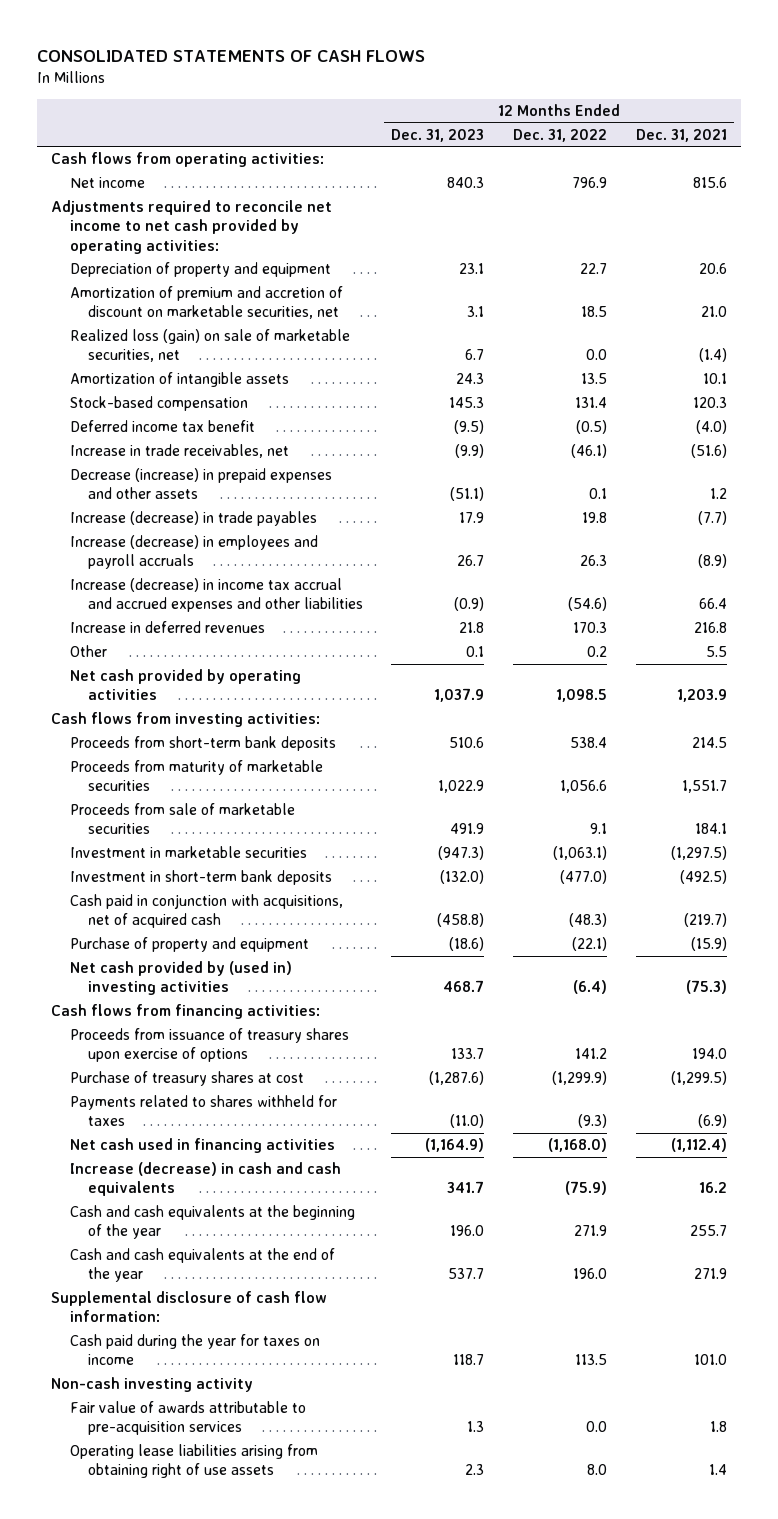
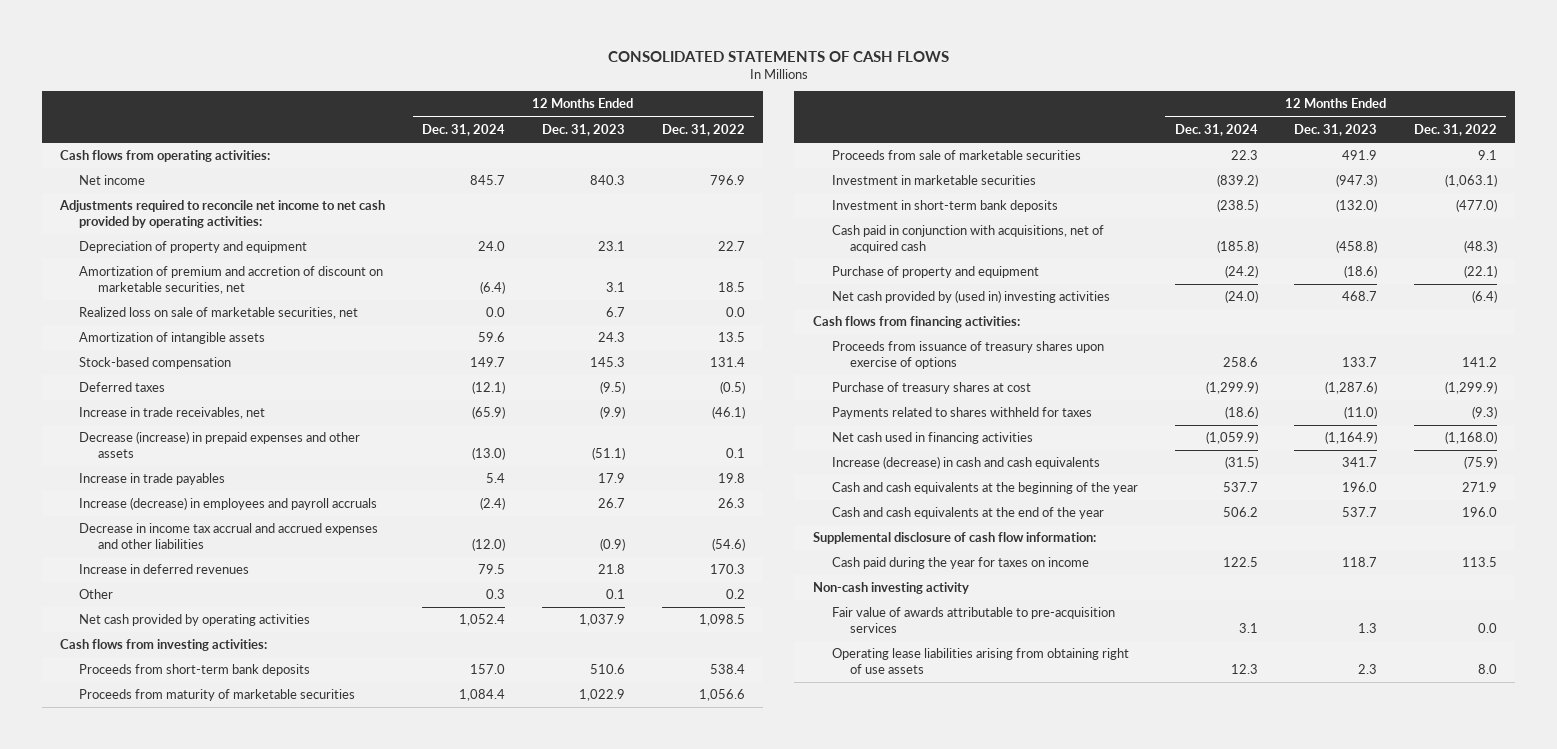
[635,128,727,142] Dec. 31, 2021 -> none
none -> [422,123,506,136] Dec. 31, 2024
[69,329,350,363] Realized loss (gain) on sale of marketable securities, net -> [78,307,358,320] Realized loss on sale of marketable securities, net
[69,420,255,433] Deferred income tax benefit -> [78,382,165,393] Deferred taxes
[69,511,317,527] Increase (decrease) in trade payables -> [78,473,225,486] Increase in trade payables
[69,578,363,613] Increase (decrease) in income tax accrual and accrued expenses and other liabilities -> [78,523,378,550] Decrease in income tax accrual and accrued expenses and other liabilities

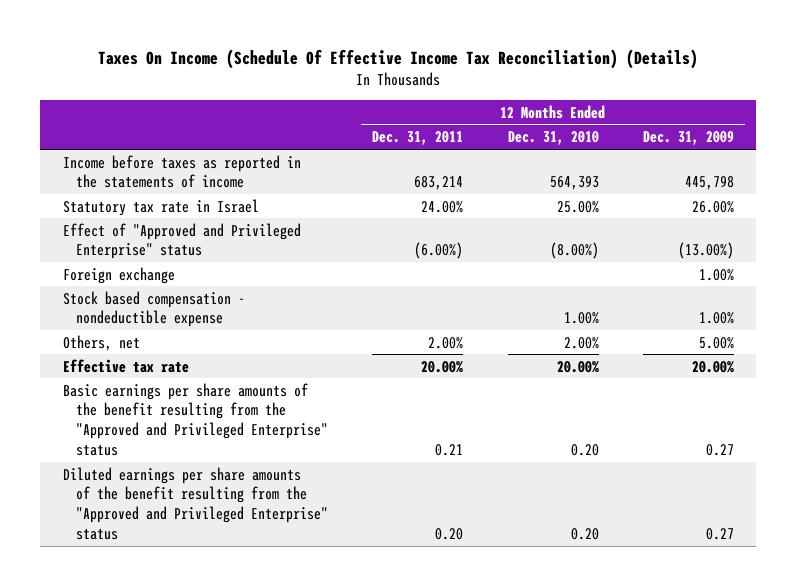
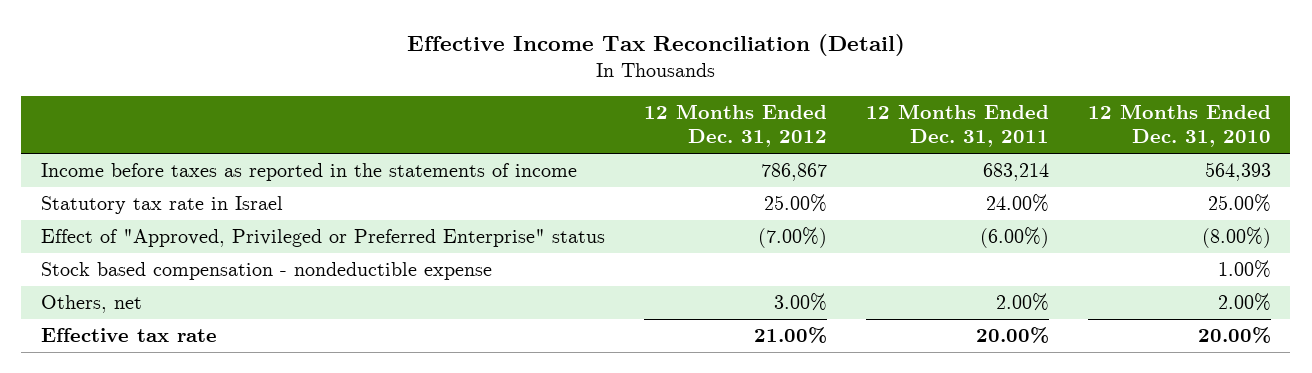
[98,49,699,70] Taxes On Income (Schedule Of Effective Income Tax Reconciliation) (Details) -> [406,34,905,57] Effective Income Tax Reconciliation (Detail)
[642,131,734,146] Dec. 31, 2009 -> none
none -> [643,104,827,148] 12 Months Ended Dec. 31, 2012
[62,266,175,284] Foreign exchange -> none
[62,222,301,260] Effect of "Approved and Privileged Enterprise" status -> [40,229,605,248] Effect of "Approved, Privileged or Preferred Enterprise" status
[62,382,328,456] Basic earnings per share amounts of the benefit resulting from the "Approved and Privileged Enterprise" status -> none
[62,466,328,540] Diluted earnings per share amounts of the benefit resulting from the "Approved and Privileged Enterprise" status -> none

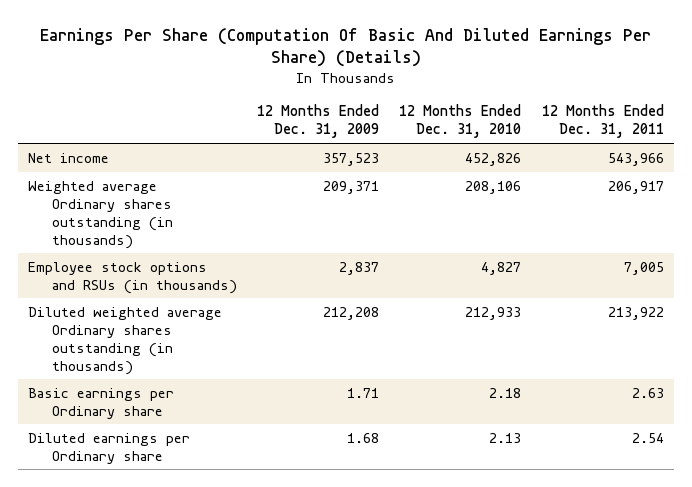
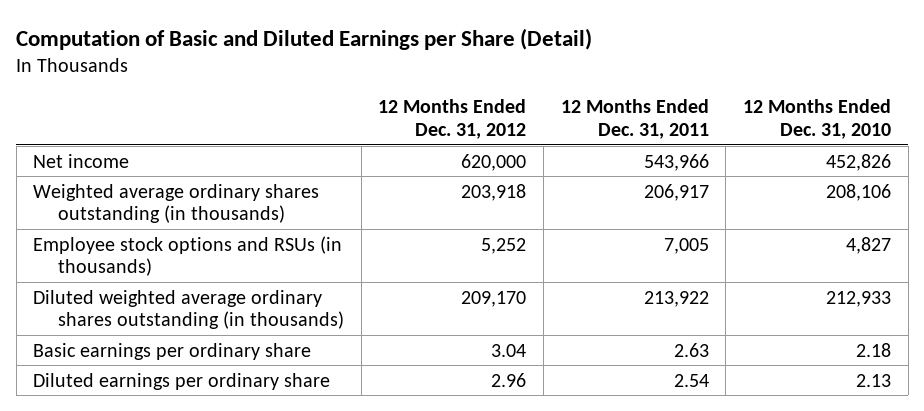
[39,27,651,68] Earnings Per Share (Computation Of Basic And Diluted Earnings Per Share) (Details) -> [16,28,593,51] Computation of Basic and Diluted Earnings per Share (Detail)
[256,104,379,139] 12 Months Ended Dec. 31, 2009 -> none
none -> [378,99,527,139] 12 Months Ended Dec. 31, 2012
[28,180,173,249] Weighted average Ordinary shares outstanding (in thousands) -> [33,183,320,224] Weighted average ordinary shares outstanding (in thousands)
[28,306,223,375] Diluted weighted average Ordinary shares outstanding (in thousands) -> [33,289,344,330] Diluted weighted average ordinary shares outstanding (in thousands)
[28,387,175,419] Basic earnings per Ordinary share -> [33,342,312,360] Basic earnings per ordinary share
[28,432,191,464] Diluted earnings per Ordinary share -> [33,372,331,390] Diluted earnings per ordinary share

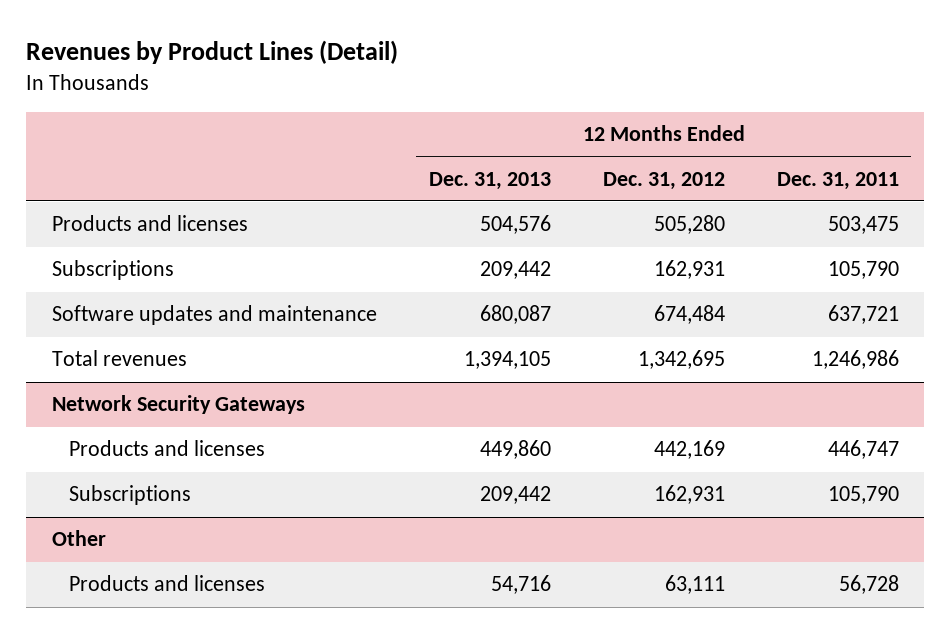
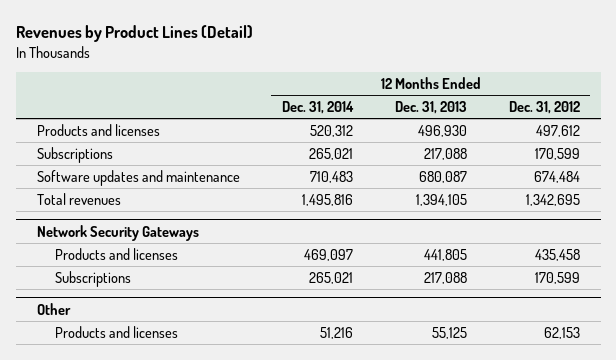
[776,171,899,190] Dec. 31, 2011 -> none
none -> [281,101,354,115] Dec. 31, 2014
[479,215,551,235] 504,576 -> [417,124,467,137] 496,930
[653,215,725,235] 505,280 -> [535,124,580,137] 497,612
[479,261,551,280] 209,442 -> [423,147,467,160] 217,088
[653,260,725,280] 162,931 -> [534,147,580,160] 170,599
[479,440,551,460] 449,860 -> [423,248,467,261] 441,805
[653,440,725,460] 442,169 -> [534,248,580,261] 435,458
[479,486,551,505] 209,442 -> [423,271,467,284] 217,088
[653,485,725,505] 162,931 -> [534,271,580,284] 170,599
[490,575,551,595] 54,716 -> [431,326,467,339] 55,125
[664,575,725,595] 63,111 -> [543,326,580,339] 62,153

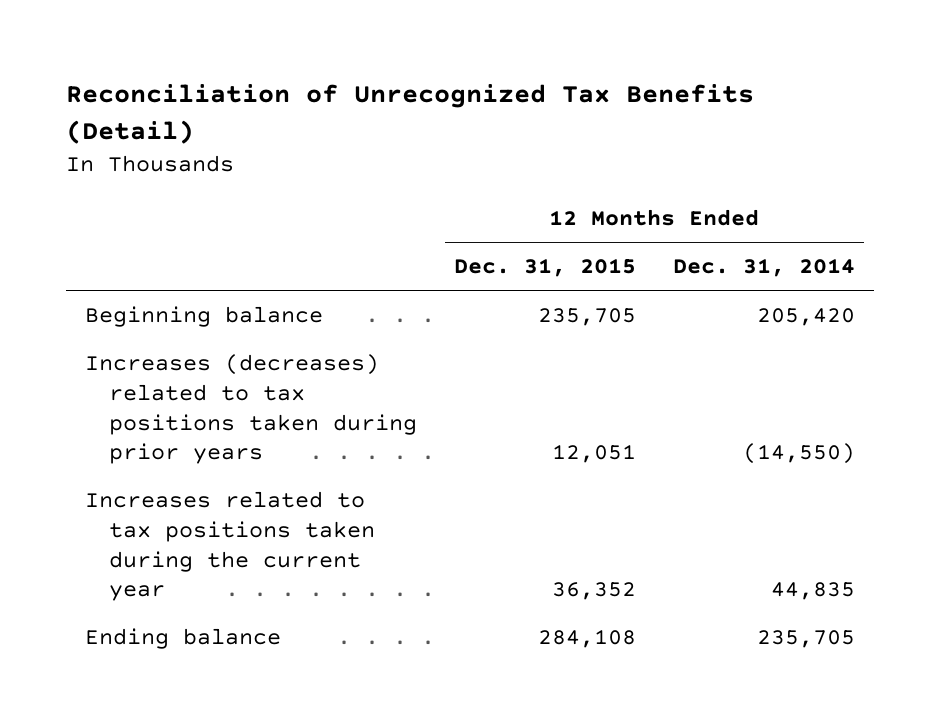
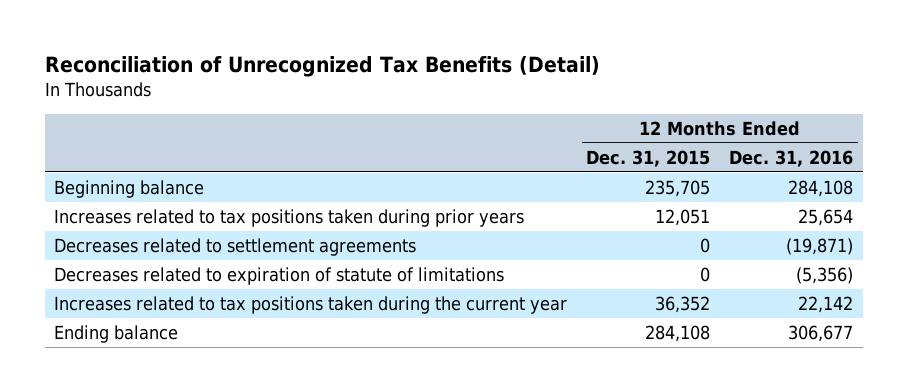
[672,257,855,277] Dec. 31, 2014 -> none
none -> [729,149,854,167] Dec. 31, 2016
[84,353,417,465] Increases (decreases) related to tax positions taken during prior years -> [54,208,525,227] Increases related to tax positions taken during prior years
none -> [54,237,417,256] Decreases related to settlement agreements
none -> [54,266,505,285] Decreases related to expiration of statute of limitations

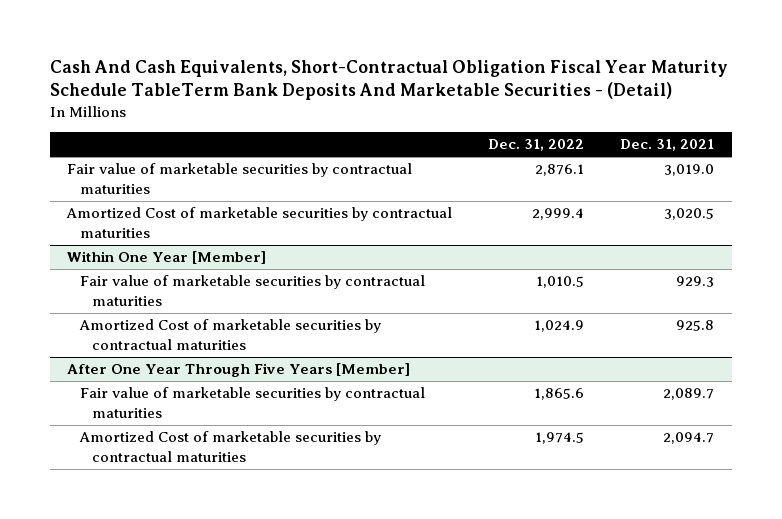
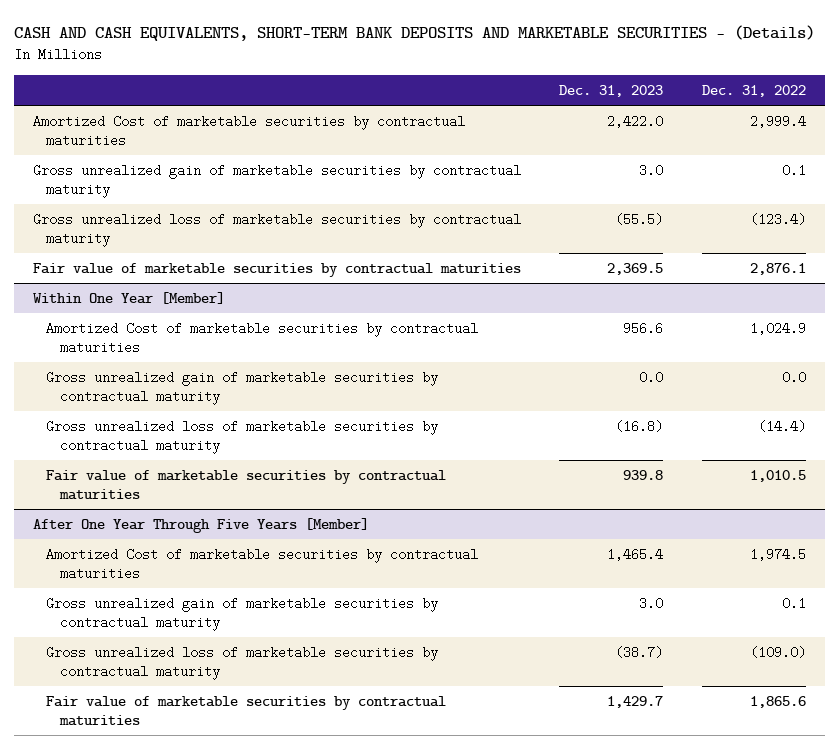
[49,59,728,101] Cash And Cash Equivalents, Short-Contractual Obligation Fiscal Year Maturity Schedule TableTerm Bank Deposits And Marketable Securities - (Detail) -> [13,24,815,41] CASH AND CASH EQUIVALENTS, SHORT-TERM BANK DEPOSITS AND MARKETABLE SECURITIES - (Details)
[620,139,715,152] Dec. 31, 2021 -> none
none -> [559,84,664,97] Dec. 31, 2023
none -> [32,164,521,199] Gross unrealized gain of marketable securities by contractual maturity
none -> [32,213,521,248] Gross unrealized loss of marketable securities by contractual maturity
[67,163,413,194] Fair value of marketable securities by contractual maturities -> [32,263,521,278] Fair value of marketable securities by contractual maturities
none -> [46,371,439,406] Gross unrealized gain of marketable securities by contractual maturity
none -> [46,420,439,455] Gross unrealized loss of marketable securities by contractual maturity
[79,275,425,306] Fair value of marketable securities by contractual maturities -> [46,470,447,501] Fair value of marketable securities by contractual maturities
none -> [46,597,439,632] Gross unrealized gain of marketable securities by contractual maturity
none -> [46,646,439,681] Gross unrealized loss of marketable securities by contractual maturity
[79,387,425,418] Fair value of marketable securities by contractual maturities -> [46,696,447,727] Fair value of marketable securities by contractual maturities

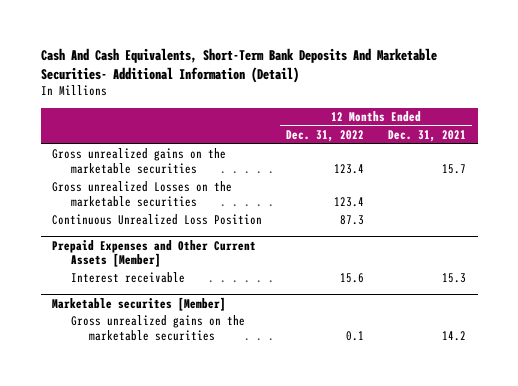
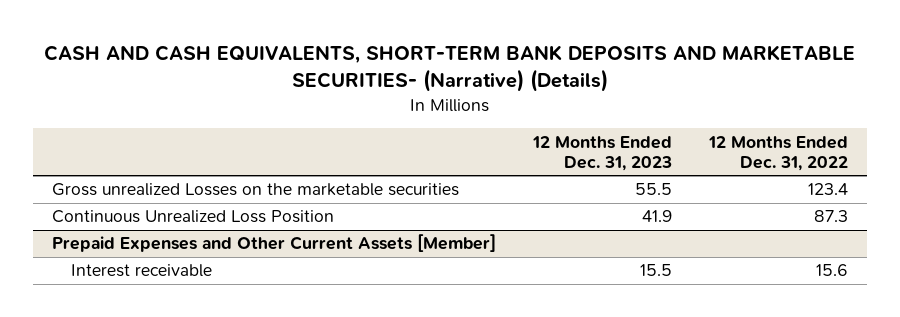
[40,47,437,83] Cash And Cash Equivalents, Short-Term Bank Deposits And Marketable Securities- Additional Information (Detail) -> [43,45,855,93] CASH AND CASH EQUIVALENTS, SHORT-TERM BANK DEPOSITS AND MARKETABLE SECURITIES- (Narrative) (Details)
[387,129,466,142] Dec. 31, 2021 -> none
none -> [531,135,672,171] 12 Months Ended Dec. 31, 2023
[52,148,227,174] Gross unrealized gains on the marketable securities -> none
[52,296,227,311] Marketable securites [Member] -> none
[70,315,245,341] Gross unrealized gains on the marketable securities -> none

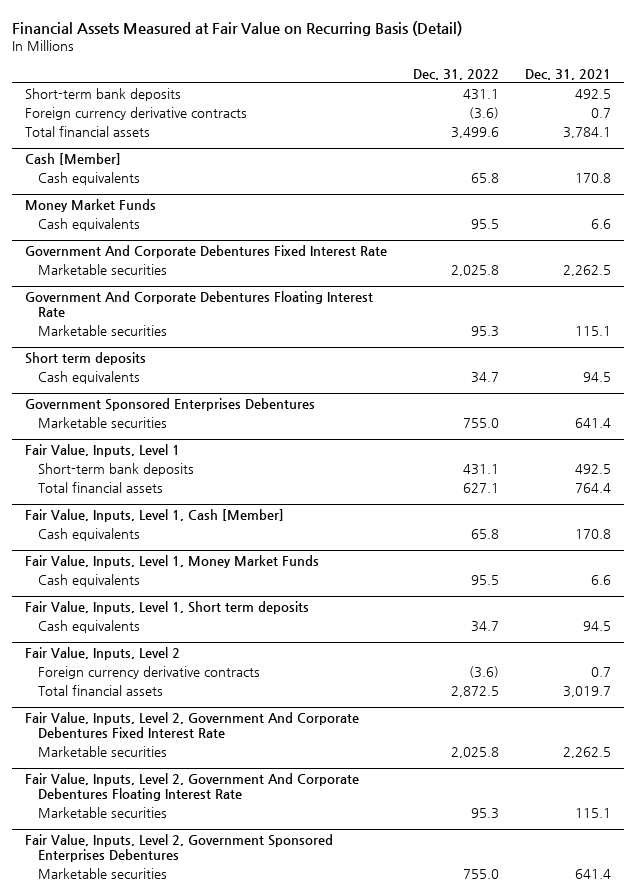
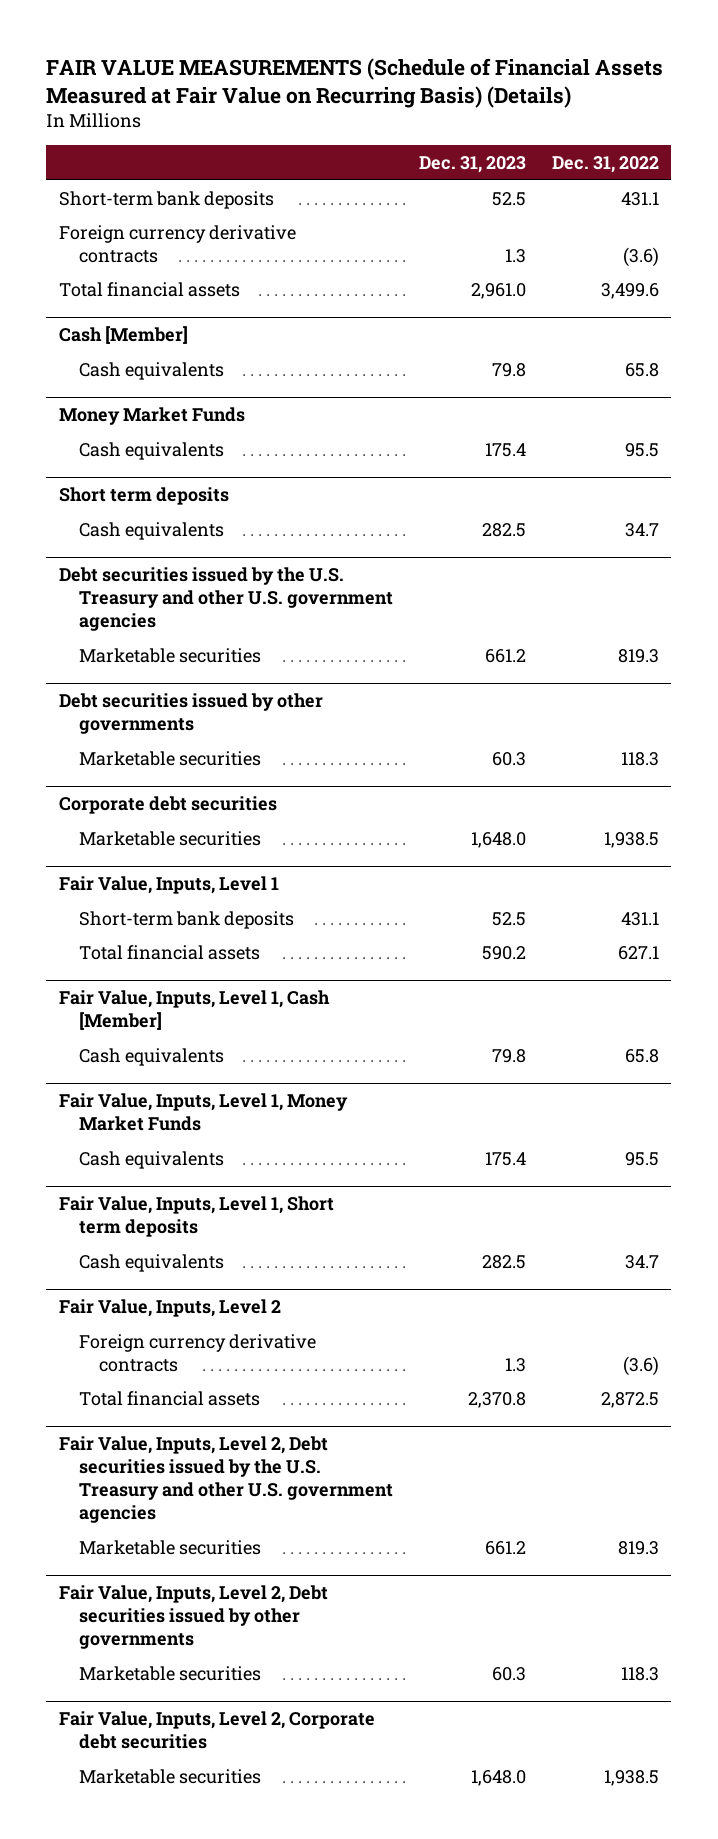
[12,20,463,36] Financial Assets Measured at Fair Value on Recurring Basis (Detail) -> [46,57,664,108] FAIR VALUE MEASUREMENTS (Schedule of Financial Assets Measured at Fair Value on Recurring Basis) (Details)
[524,68,611,80] Dec. 31, 2021 -> none
none -> [418,156,526,174] Dec. 31, 2023
[25,244,388,258] Government And Corporate Debentures Fixed Interest Rate -> none
[38,264,168,276] Marketable securities -> none
[25,290,374,318] Government And Corporate Debentures Floating Interest Rate -> none
[38,325,168,337] Marketable securities -> none
[25,397,316,411] Government Sponsored Enterprises Debentures -> none
none -> [59,567,394,632] Debt securities issued by the U.S. Treasury and other U.S. government agencies
[462,418,499,429] 755.0 -> [617,648,659,663] 819.3
none -> [59,693,324,735] Debt securities issued by other governments
none -> [79,750,262,766] Marketable securities
none -> [59,796,278,815] Corporate debt securities
none -> [79,830,262,846] Marketable securities
[25,711,360,739] Fair Value, Inputs, Level 2, Government And Corporate Debentures Fixed Interest Rate -> none
[25,772,360,802] Fair Value, Inputs, Level 2, Government And Corporate Debentures Floating Interest Rate -> none
[25,833,334,863] Fair Value, Inputs, Level 2, Government Sponsored Enterprises Debentures -> none
none -> [59,1436,394,1524] Fair Value, Inputs, Level 2, Debt securities issued by the U.S. Treasury and other U.S. government agencies
[450,747,499,759] 2,025.8 -> [617,1540,659,1555] 819.3
none -> [59,1585,329,1650] Fair Value, Inputs, Level 2, Debt securities issued by other governments
[470,808,499,820] 95.3 -> [620,1666,659,1681] 118.3
none -> [59,1711,376,1750] Fair Value, Inputs, Level 2, Corporate debt securities
[462,869,499,880] 755.0 -> [603,1769,659,1786] 1,938.5

